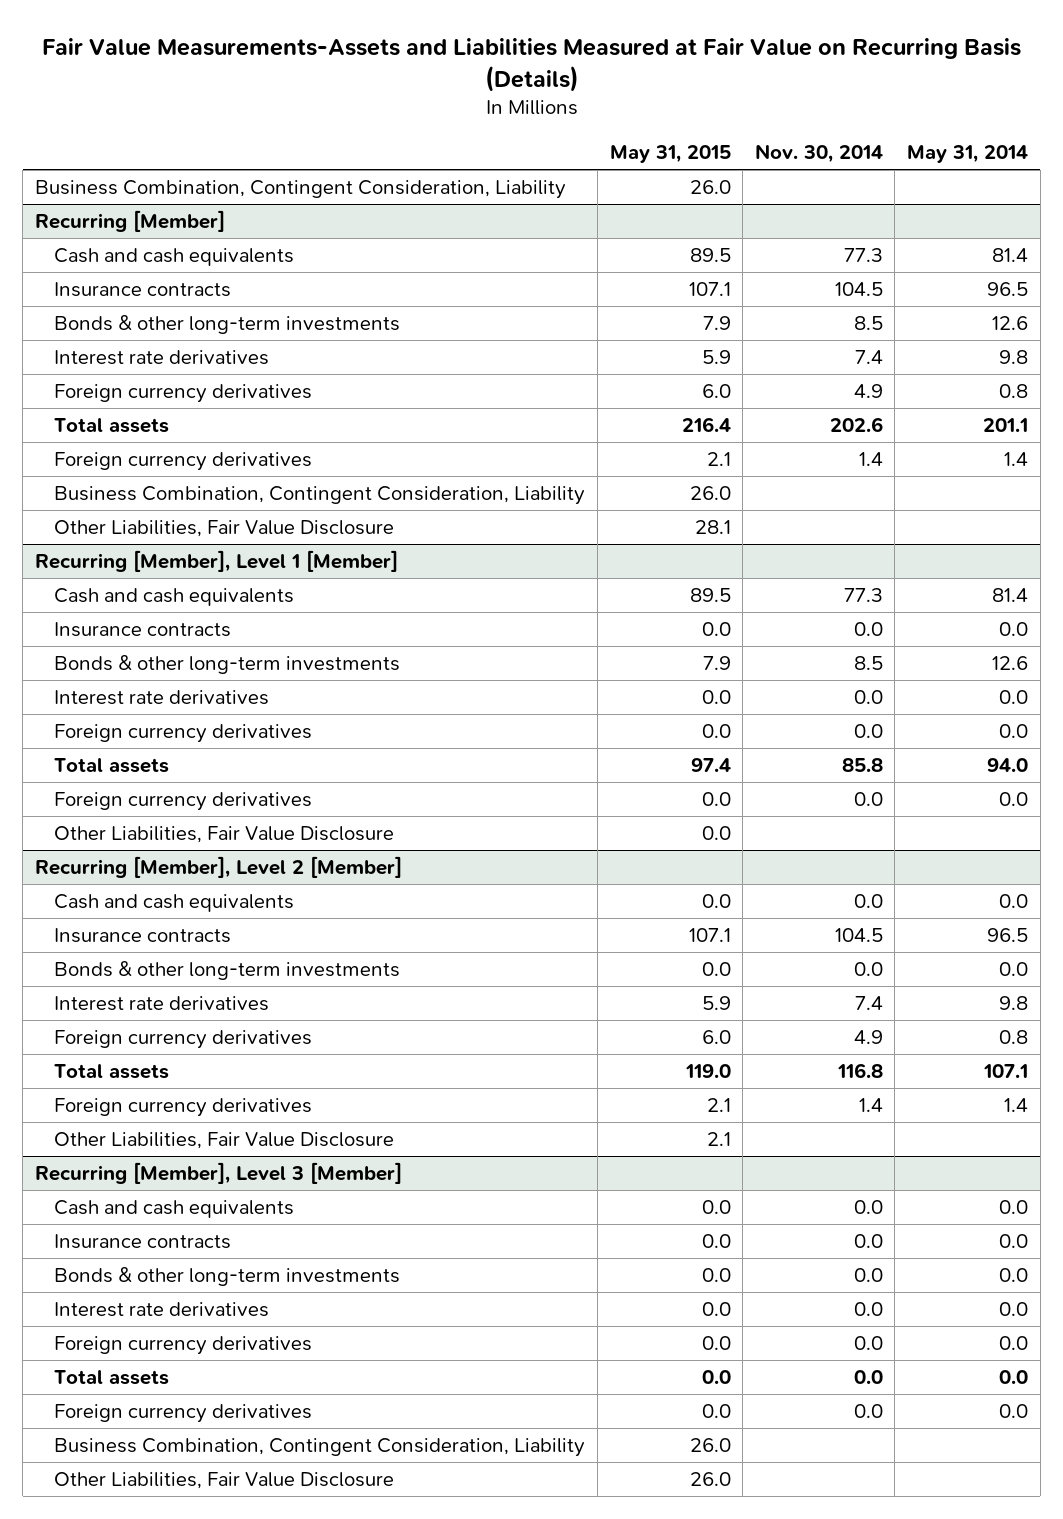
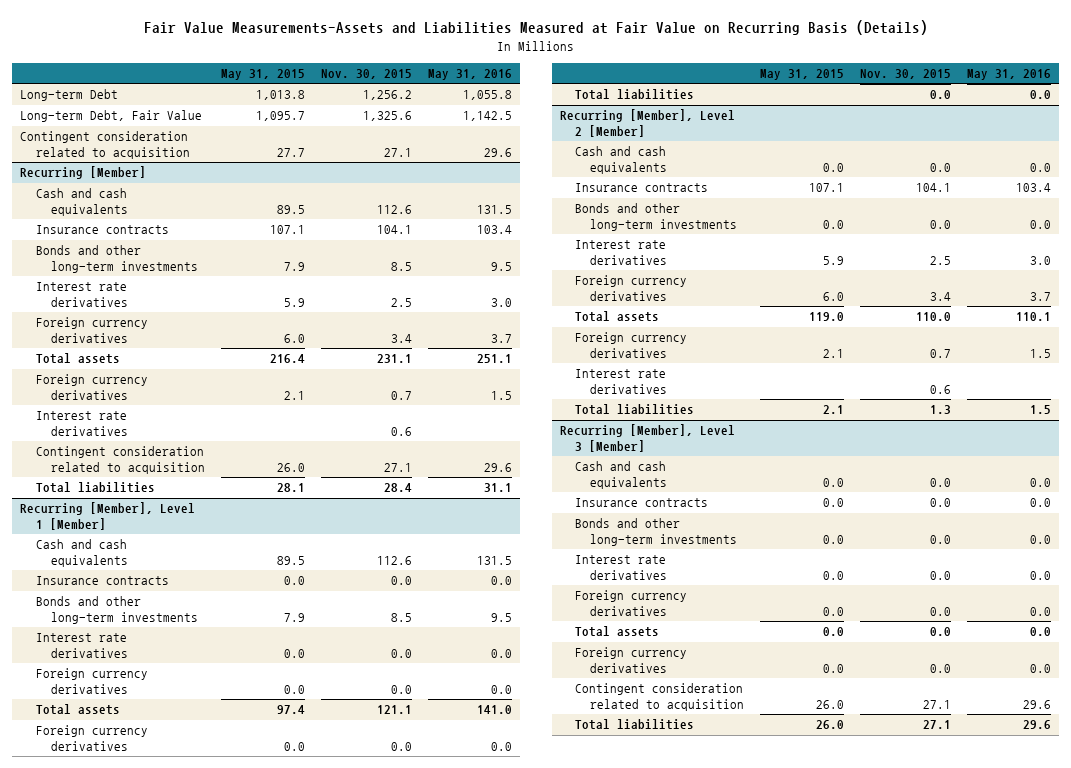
[754,143,883,163] Nov. 30, 2014 -> none
[907,144,1029,163] May 31, 2014 -> none
none -> [320,68,412,79] Nov. 30, 2015
none -> [427,68,512,80] May 31, 2016
none -> [20,89,119,102] Long-term Debt
none -> [20,110,203,123] Long-term Debt, Fair Value
[34,180,566,200] Business Combination, Contingent Consideration, Liability -> [20,131,190,159] Contingent consideration related to acquisition
[689,180,731,195] 26.0 -> [276,147,305,157] 27.7
[54,315,401,335] Bonds & other long-term investments -> [35,245,198,273] Bonds and other long-term investments
none -> [35,411,128,436] Interest rate derivatives
[54,486,586,506] Business Combination, Contingent Consideration, Liability -> [35,446,205,474] Contingent consideration related to acquisition
[54,520,395,538] Other Liabilities, Fair Value Disclosure -> [35,482,155,494] Total liabilities
[54,655,401,675] Bonds & other long-term investments -> [35,596,198,624] Bonds and other long-term investments
[54,826,395,844] Other Liabilities, Fair Value Disclosure -> none
none -> [575,89,695,101] Total liabilities
[54,961,401,981] Bonds & other long-term investments -> [575,203,738,231] Bonds and other long-term investments
[54,1132,395,1150] Other Liabilities, Fair Value Disclosure -> none
none -> [575,369,668,394] Interest rate derivatives
none -> [575,404,695,416] Total liabilities
[54,1267,401,1287] Bonds & other long-term investments -> [575,518,738,546] Bonds and other long-term investments
[54,1472,395,1490] Other Liabilities, Fair Value Disclosure -> none
[54,1438,586,1458] Business Combination, Contingent Consideration, Liability -> [575,683,745,711] Contingent consideration related to acquisition
none -> [575,719,695,731] Total liabilities

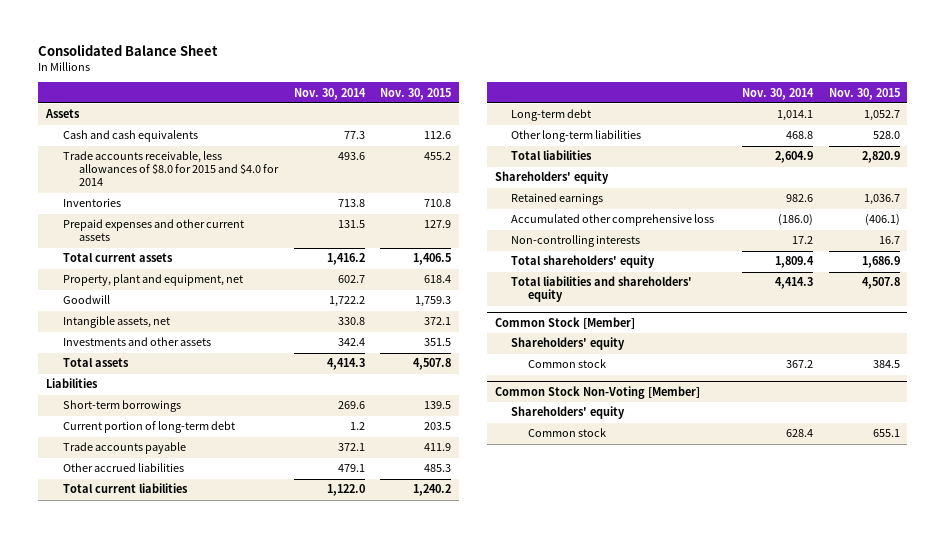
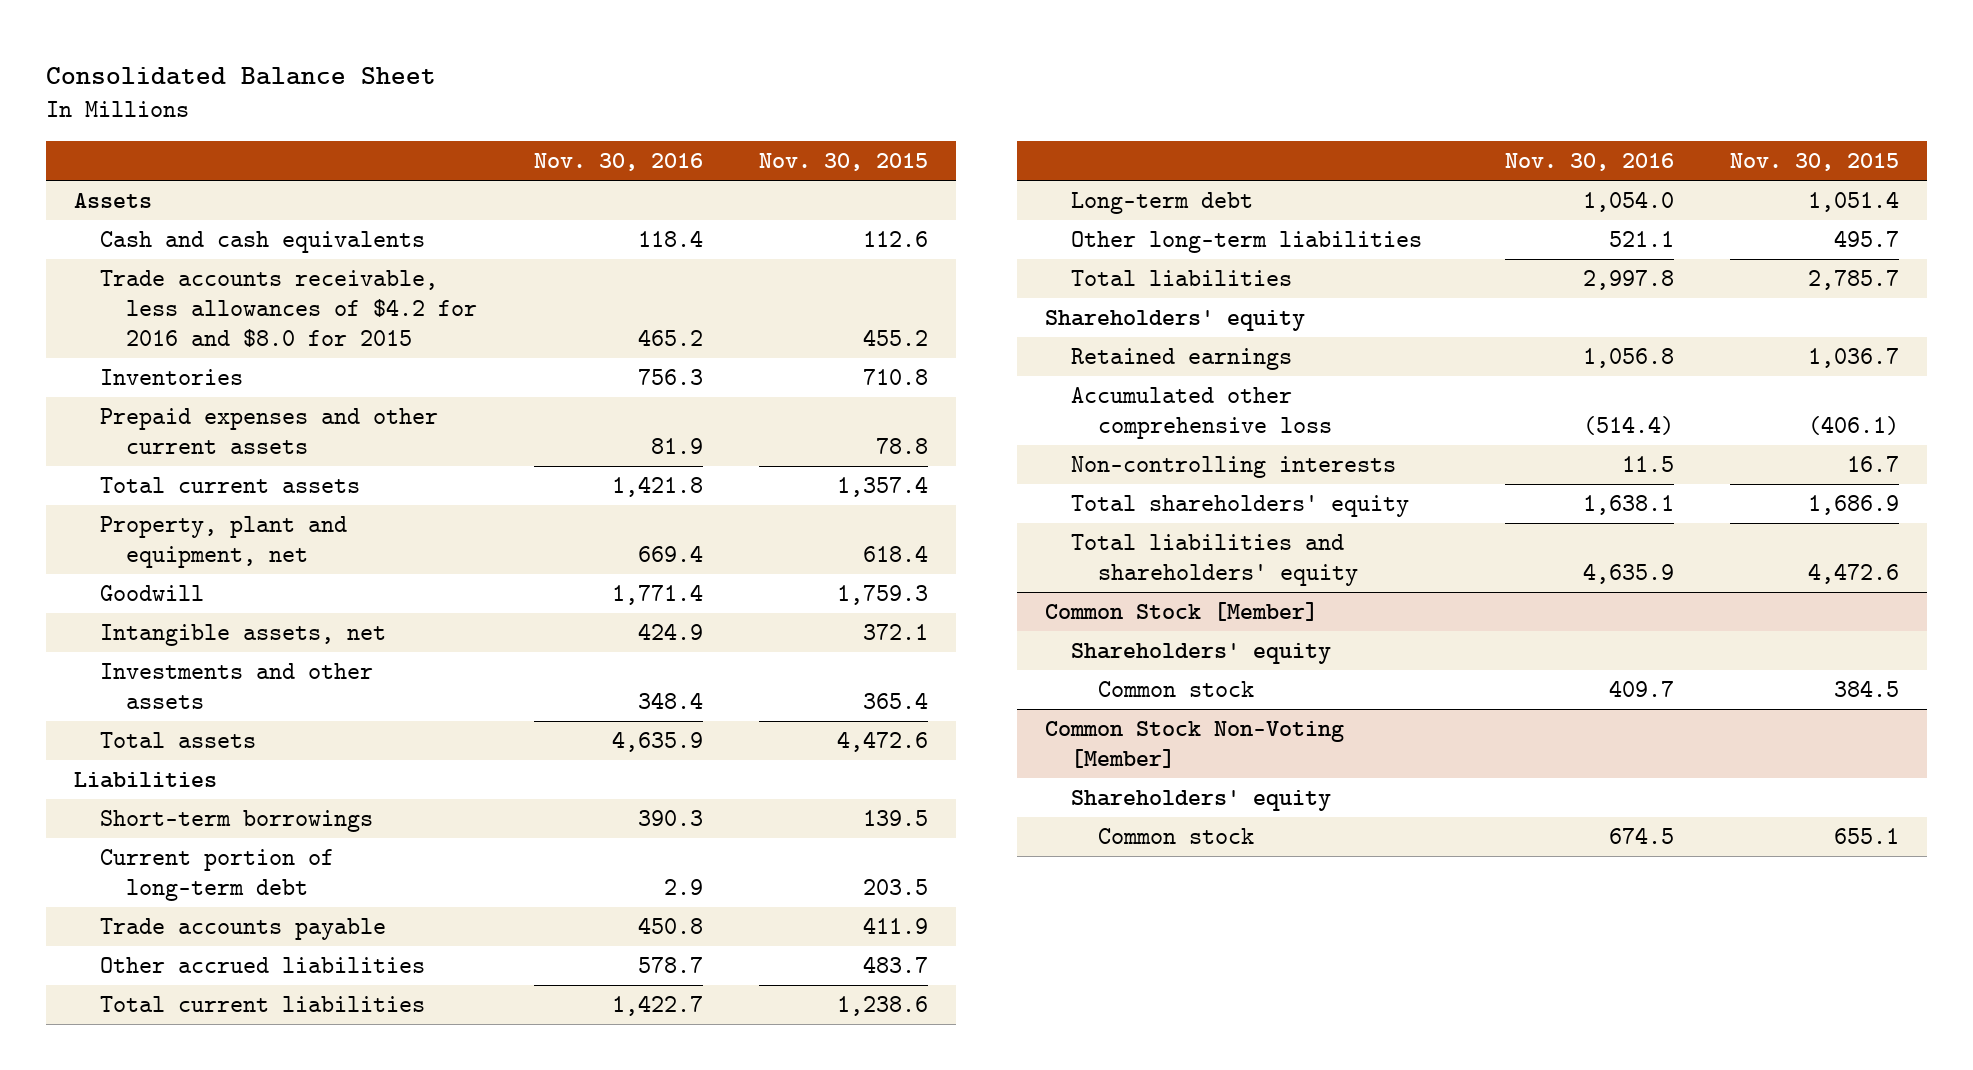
[293,87,366,100] Nov. 30, 2014 -> none
none -> [533,153,703,172] Nov. 30, 2016
[62,151,280,187] Trade accounts receivable, less allowances of $8.0 for 2015 and $4.0 for 2014 -> [100,269,478,348] Trade accounts receivable, less allowances of $4.2 for 2016 and $8.0 for 2015
[424,220,452,229] 127.9 -> [875,438,928,455] 78.8
[413,253,452,266] 1,406.5 -> [836,475,928,497] 1,357.4
[424,338,452,347] 351.5 -> [862,692,928,710] 365.4
[413,358,452,371] 4,507.8 -> [836,730,928,752] 4,472.6
[424,464,452,473] 485.3 -> [862,955,928,973] 483.7
[413,484,452,497] 1,240.2 -> [836,995,928,1016] 1,238.6
[863,110,900,122] 1,052.7 -> [1807,190,1899,212] 1,051.4
[872,131,900,140] 528.0 -> [1833,229,1899,247] 495.7
[861,151,900,164] 2,820.9 -> [1807,269,1899,290] 2,785.7
[861,277,900,290] 4,507.8 -> [1807,563,1899,585] 4,472.6

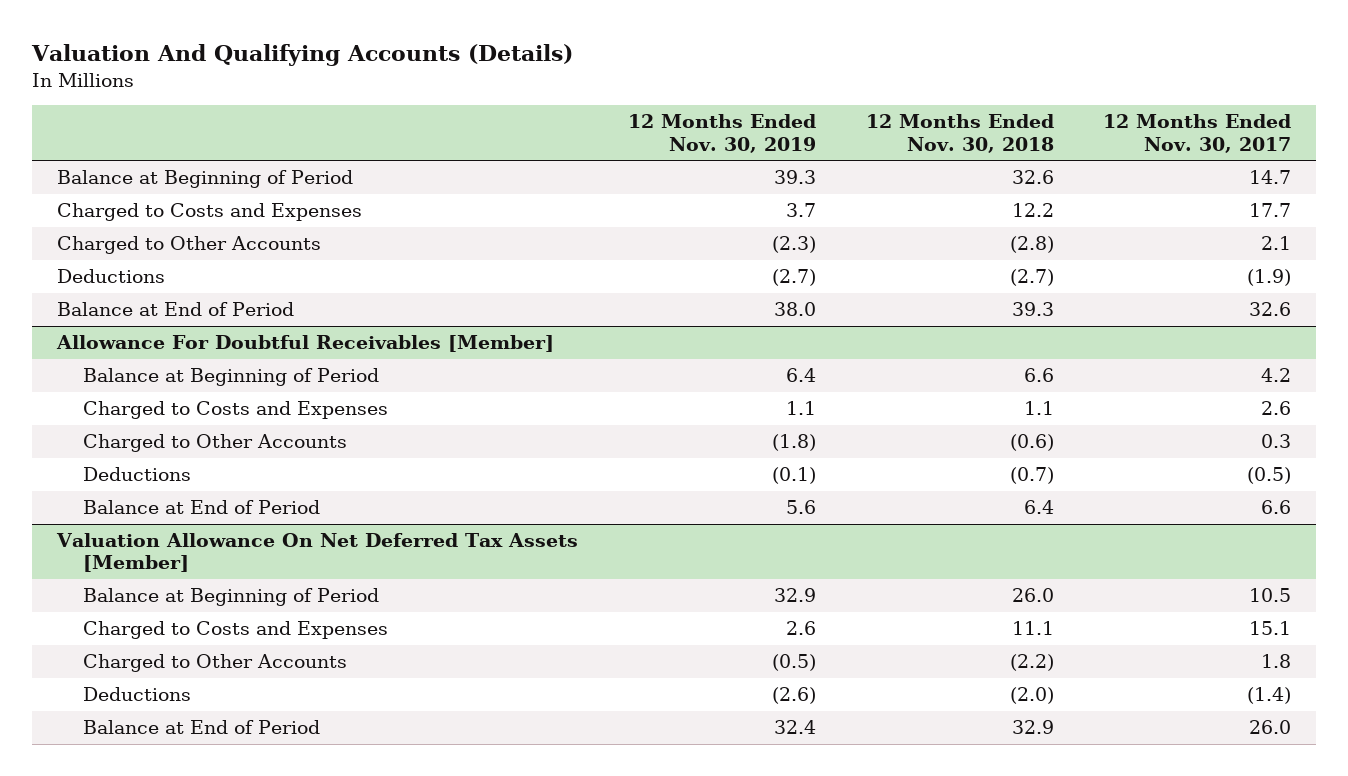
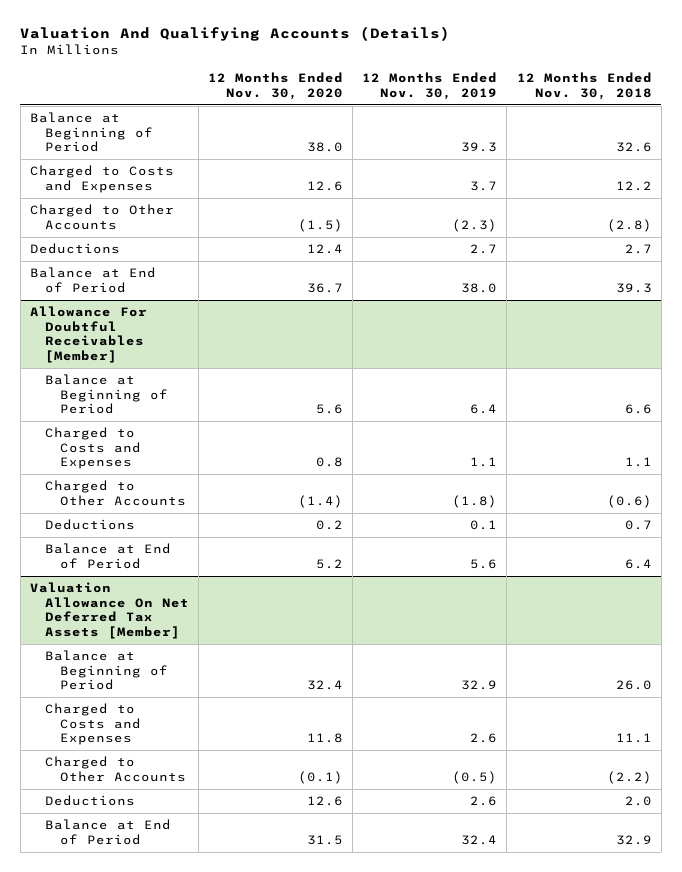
[1103,114,1292,153] 12 Months Ended Nov. 30, 2017 -> none
none -> [208,72,344,100] 12 Months Ended Nov. 30, 2020
[771,269,816,287] (2.7) -> [470,244,498,255] 2.7
[1009,269,1054,287] (2.7) -> [624,244,652,255] 2.7
[771,467,816,485] (0.1) -> [470,520,498,531] 0.1
[1009,467,1054,485] (0.7) -> [624,520,652,531] 0.7
[771,687,816,705] (2.6) -> [470,796,498,807] 2.6
[1009,687,1054,705] (2.0) -> [624,796,652,807] 2.0

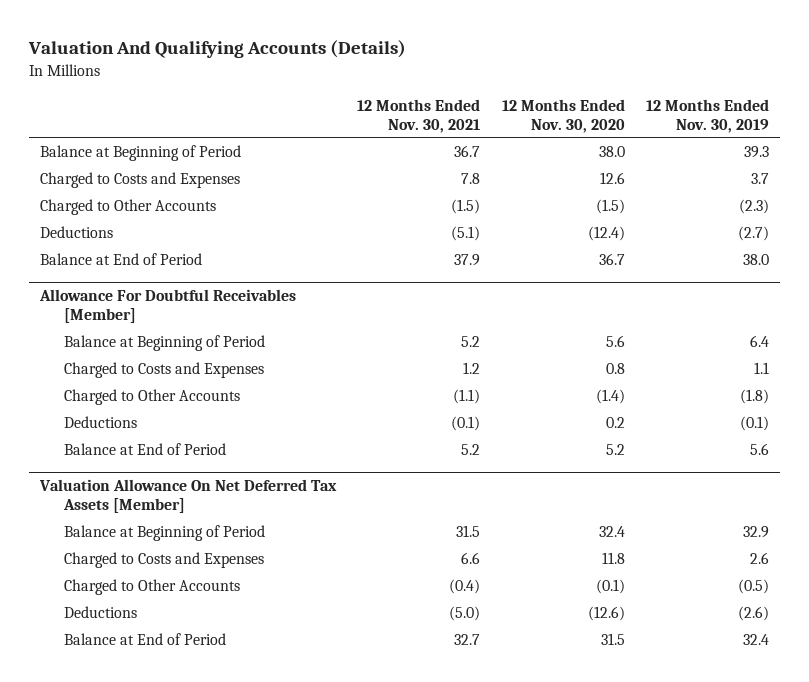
[516,72,652,100] 12 Months Ended Nov. 30, 2018 -> none
none -> [357,98,481,133] 12 Months Ended Nov. 30, 2021
[307,244,344,255] 12.4 -> [587,225,625,241] (12.4)
[470,244,498,255] 2.7 -> [737,225,769,241] (2.7)
[470,520,498,531] 0.1 -> [739,415,769,431] (0.1)
[307,796,344,807] 12.6 -> [587,605,625,621] (12.6)
[470,796,498,807] 2.6 -> [737,605,769,621] (2.6)

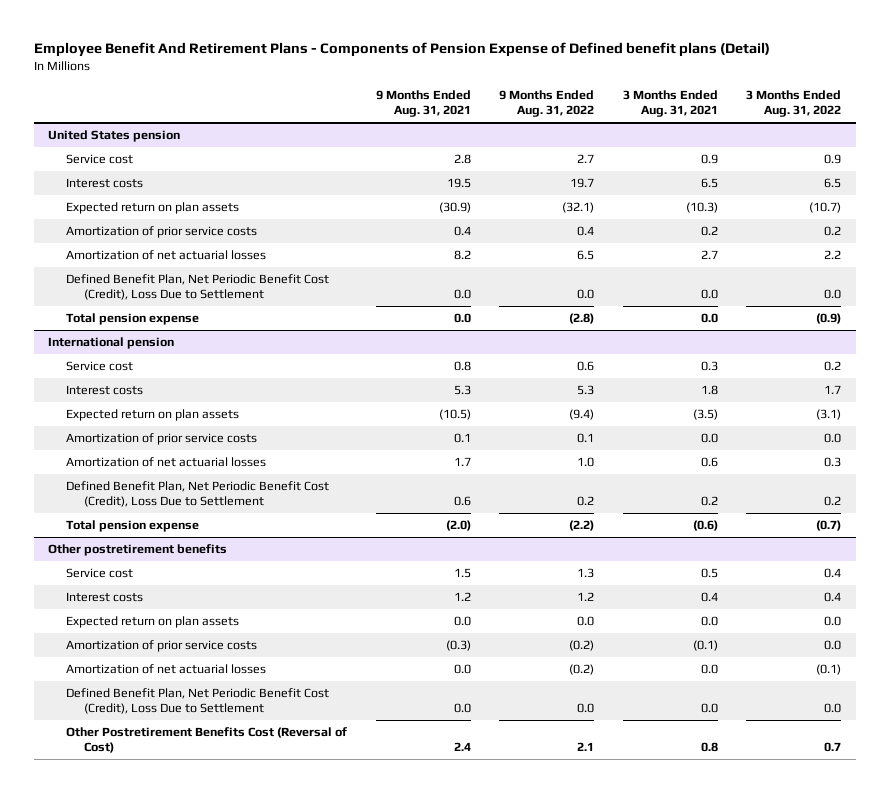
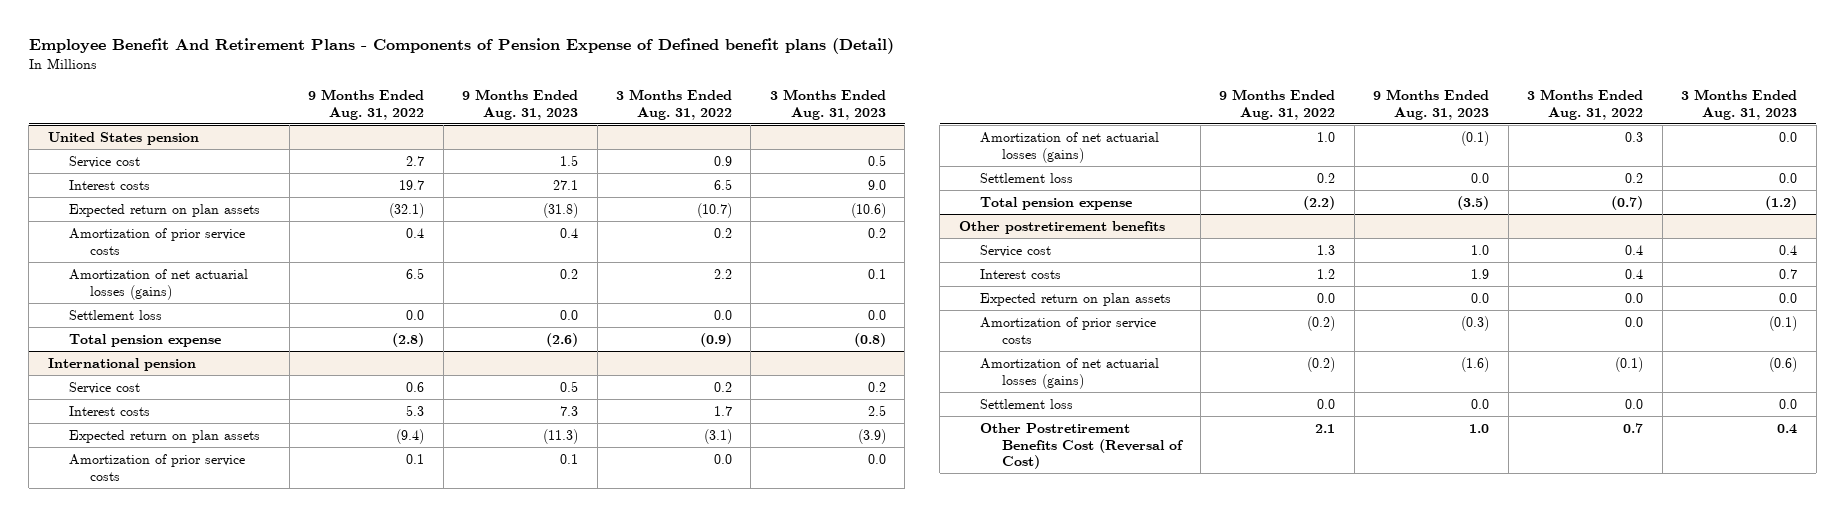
[375,90,471,118] 9 Months Ended Aug. 31, 2021 -> none
[622,90,718,118] 3 Months Ended Aug. 31, 2021 -> none
none -> [462,88,579,120] 9 Months Ended Aug. 31, 2023
none -> [769,88,886,120] 3 Months Ended Aug. 31, 2023
[66,250,267,261] Amortization of net actuarial losses -> [68,268,248,300] Amortization of net actuarial losses (gains)
[66,274,330,301] Defined Benefit Plan, Net Periodic Benefit Cost (Credit), Loss Due to Settlement -> [68,309,162,320] Settlement loss
[66,457,267,468] Amortization of net actuarial losses -> [980,131,1160,163] Amortization of net actuarial losses (gains)
[66,481,330,508] Defined Benefit Plan, Net Periodic Benefit Cost (Credit), Loss Due to Settlement -> [980,172,1074,183] Settlement loss
[66,664,267,675] Amortization of net actuarial losses -> [980,357,1160,389] Amortization of net actuarial losses (gains)
[66,688,330,715] Defined Benefit Plan, Net Periodic Benefit Cost (Credit), Loss Due to Settlement -> [980,398,1074,409] Settlement loss

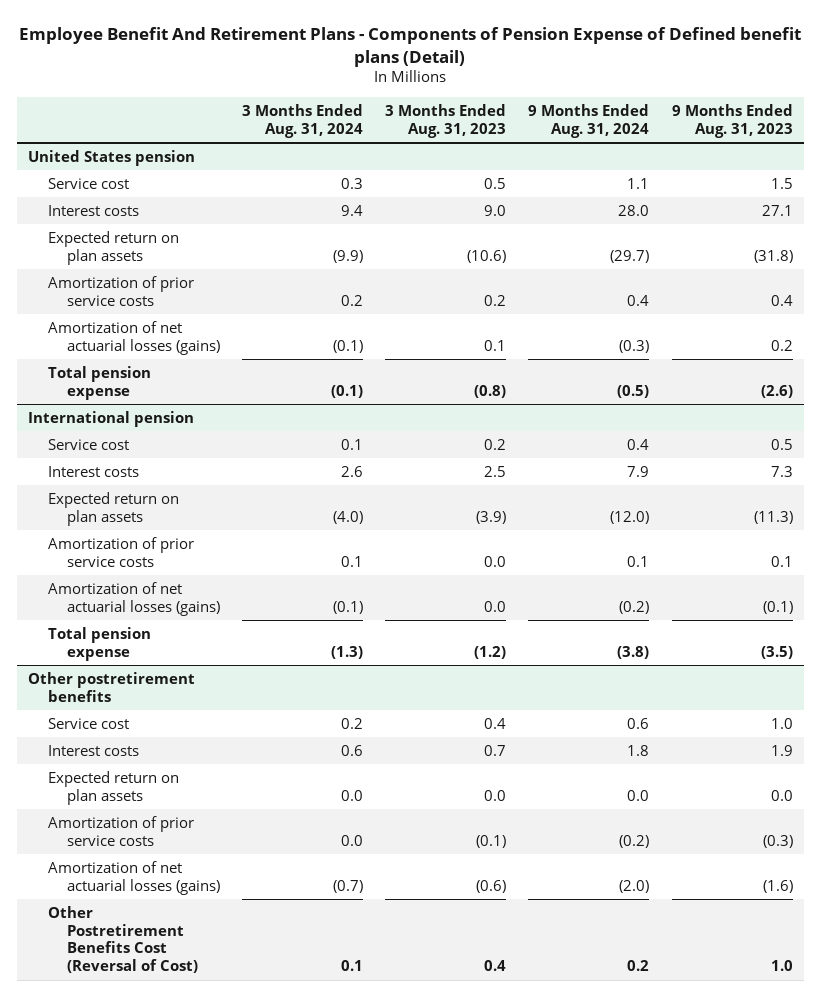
[308,88,425,120] 9 Months Ended Aug. 31, 2022 -> none
[616,88,733,120] 3 Months Ended Aug. 31, 2022 -> none
none -> [242,103,364,138] 3 Months Ended Aug. 31, 2024
none -> [528,103,650,138] 9 Months Ended Aug. 31, 2024
[68,309,162,320] Settlement loss -> none
[980,172,1074,183] Settlement loss -> none
[980,398,1074,409] Settlement loss -> none

